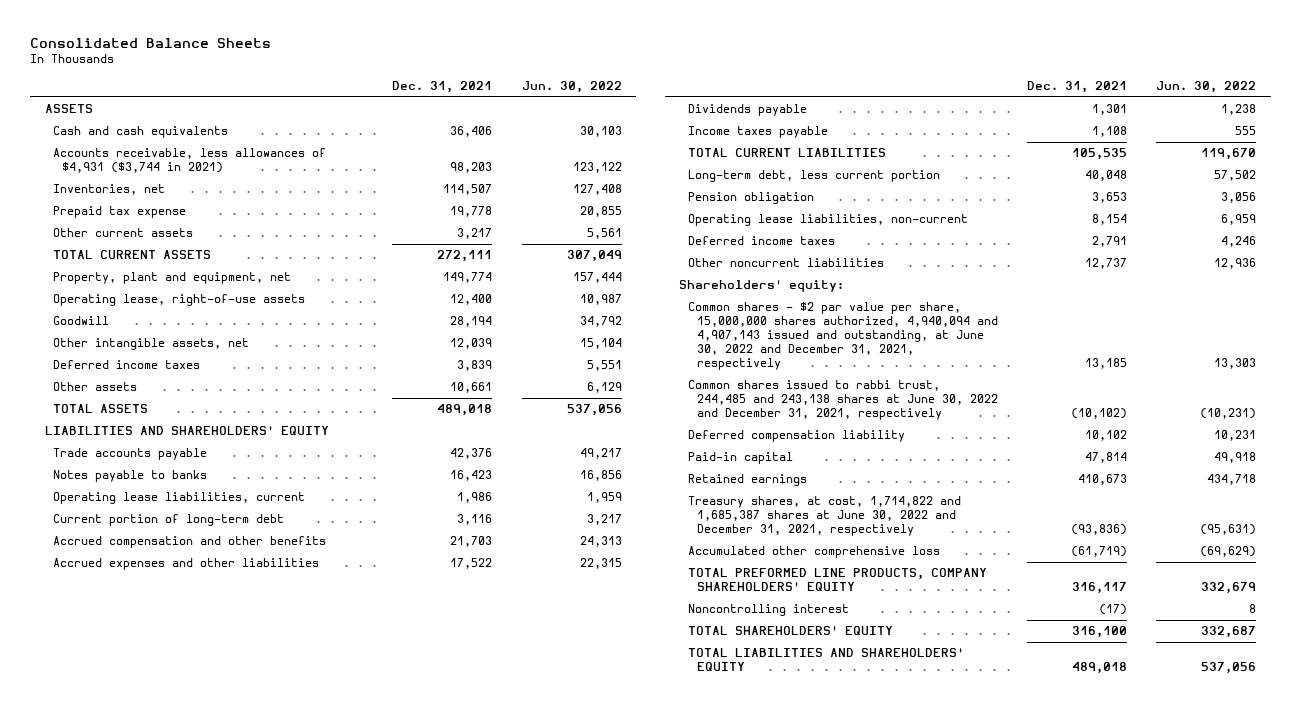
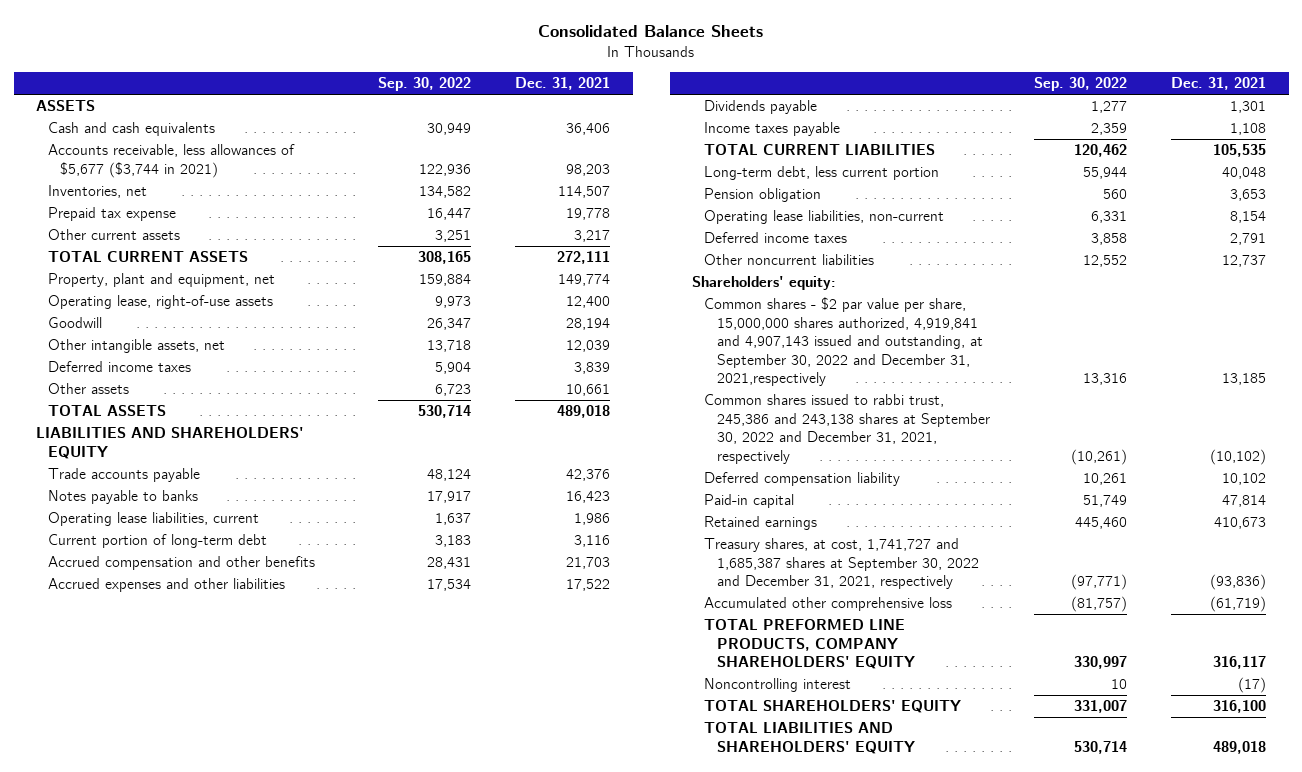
[521,80,622,93] Jun. 30, 2022 -> none
none -> [377,77,471,92] Sep. 30, 2022
[53,148,327,174] Accounts receivable, less allowances of $4,931 ($3,744 in 2021) -> [48,144,296,178] Accounts receivable, less allowances of $5,677 ($3,744 in 2021)
[687,302,998,371] Common shares - $2 par value per share, 15,000,000 shares authorized, 4,940,094 and 4,907,143 issued and outstanding, at June 30, 2022 and December 31, 2021, respectively -> [704,297,983,387] Common shares - $2 par value per share, 15,000,000 shares authorized, 4,919,841 and 4,907,143 issued and outstanding, at September 30, 2022 and December 31, 2021,respectively
[687,380,998,421] Common shares issued to rabbi trust, 244,485 and 243,138 shares at June 30, 2022 and December 31, 2021, respectively -> [704,394,990,464] Common shares issued to rabbi trust, 245,386 and 243,138 shares at September 30, 2022 and December 31, 2021, respectively
[687,496,961,537] Treasury shares, at cost, 1,714,822 and 1,685,387 shares at June 30, 2022 and December 31, 2021, respectively -> [704,538,979,590] Treasury shares, at cost, 1,741,727 and 1,685,387 shares at September 30, 2022 and December 31, 2021, respectively

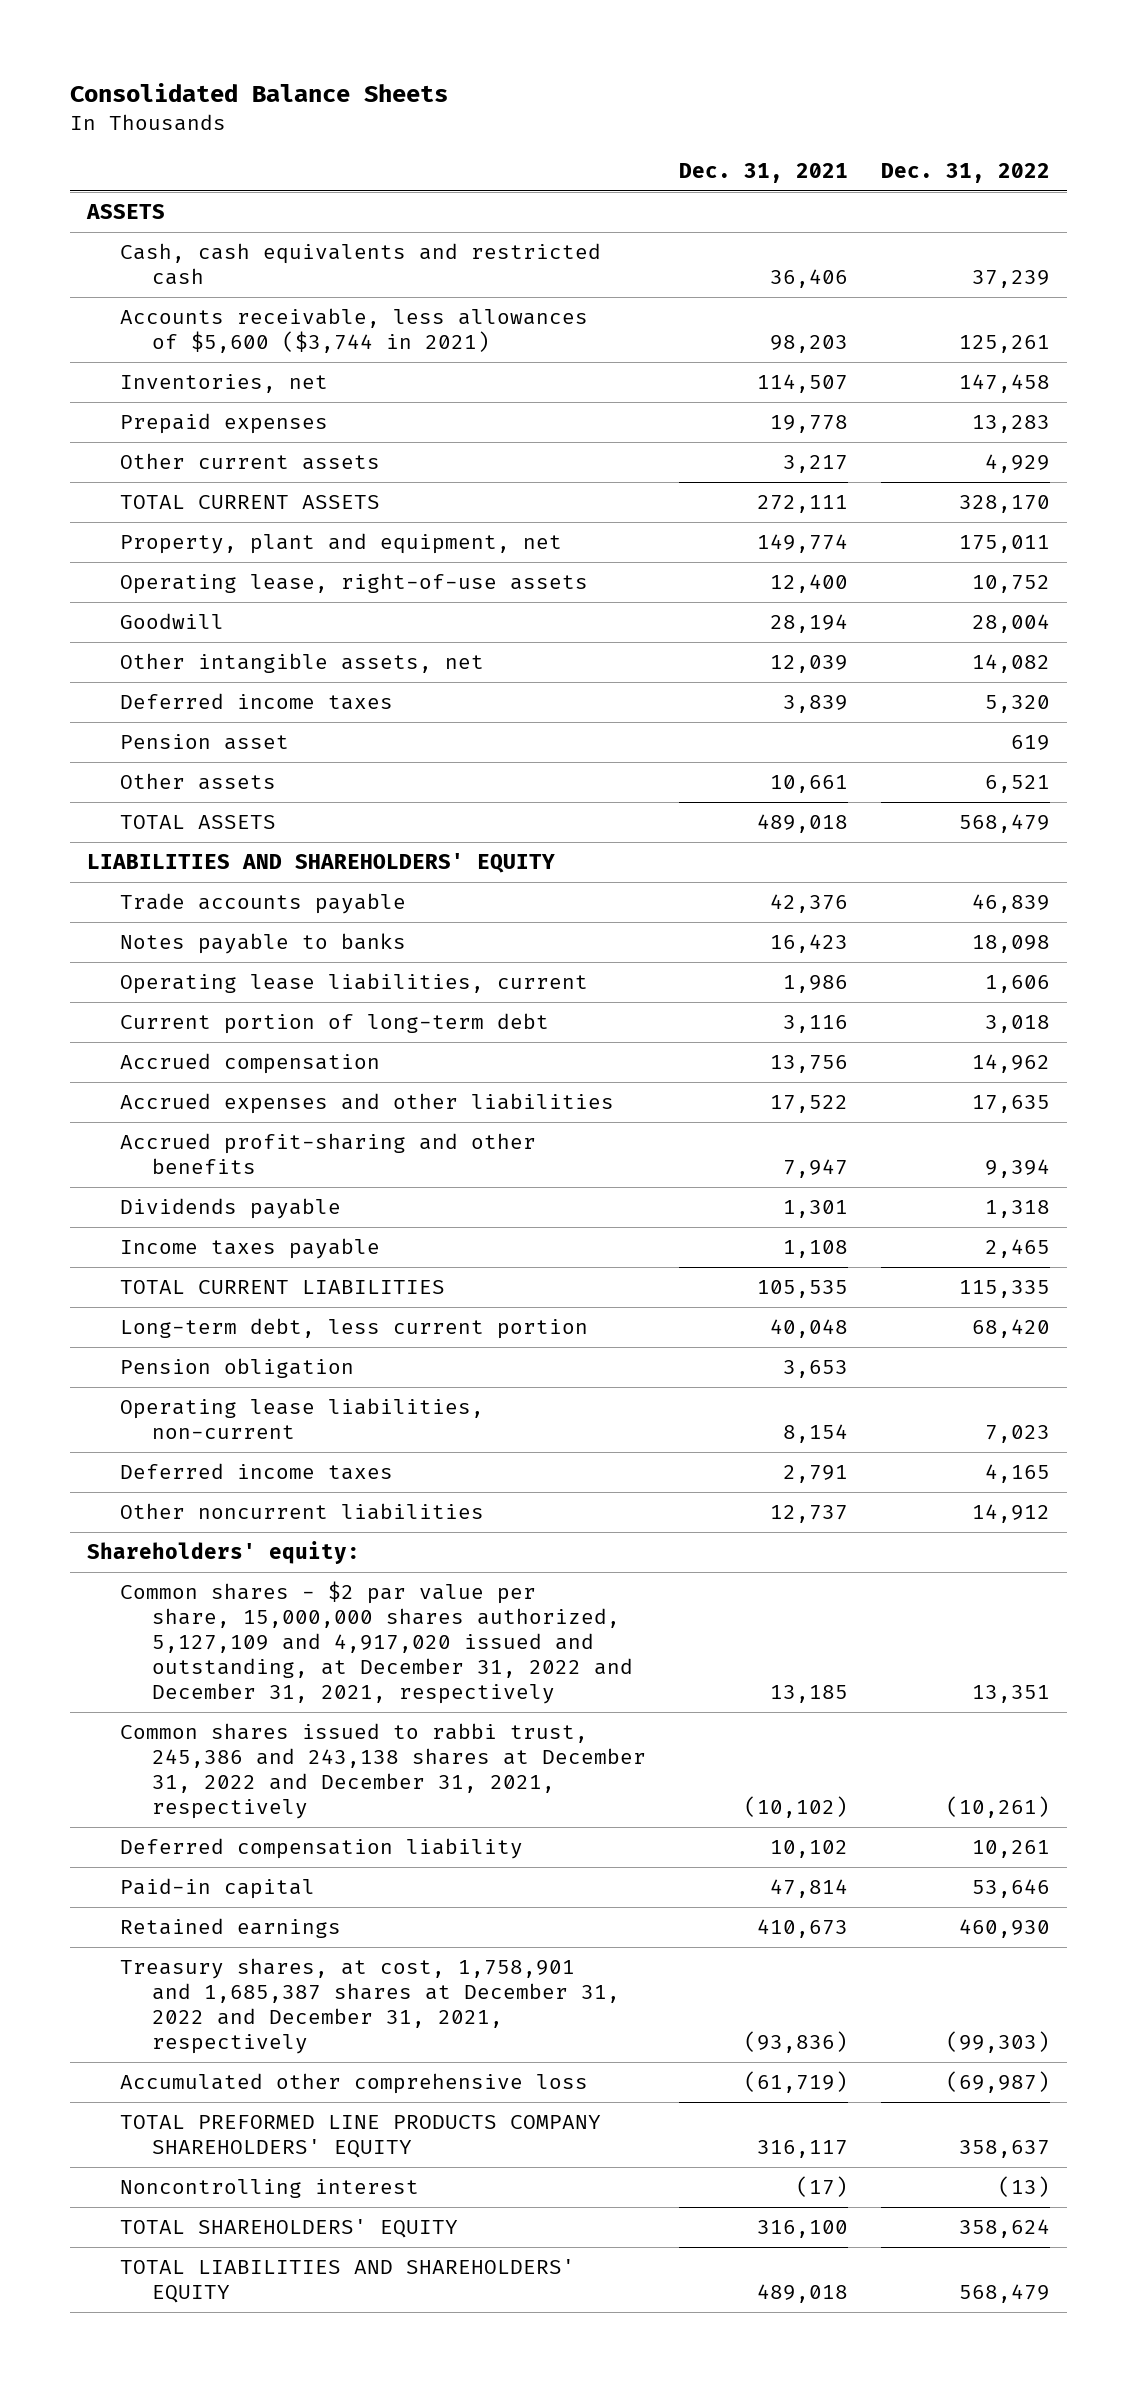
[377,77,471,92] Sep. 30, 2022 -> none
none -> [881,162,1051,183] Dec. 31, 2022
[48,122,216,137] Cash and cash equivalents -> [119,243,601,286] Cash, cash equivalents and restricted cash
[48,144,296,178] Accounts receivable, less allowances of $5,677 ($3,744 in 2021) -> [119,308,588,354] Accounts receivable, less allowances of $5,600 ($3,744 in 2021)
[48,207,177,222] Prepaid tax expense -> [119,413,328,435] Prepaid expenses
none -> [119,734,289,751] Pension asset
[48,556,316,571] Accrued compensation and other benefits -> [119,1053,380,1075] Accrued compensation
[566,557,611,570] 21,703 -> [770,1055,849,1074] 13,756
none -> [119,1133,536,1175] Accrued profit-sharing and other benefits
[704,297,983,387] Common shares - $2 par value per share, 15,000,000 shares authorized, 4,919,841 and 4,907,143 issued and outstanding, at September 30, 2022 and December 31, 2021,respectively -> [119,1581,634,1704] Common shares - $2 par value per share, 15,000,000 shares authorized, 5,127,109 and 4,917,020 issued and outstanding, at December 31, 2022 and December 31, 2021, respectively
[704,394,990,464] Common shares issued to rabbi trust, 245,386 and 243,138 shares at September 30, 2022 and December 31, 2021, respectively -> [119,1723,647,1819] Common shares issued to rabbi trust, 245,386 and 243,138 shares at December 31, 2022 and December 31, 2021, respectively
[704,538,979,590] Treasury shares, at cost, 1,741,727 and 1,685,387 shares at September 30, 2022 and December 31, 2021, respectively -> [119,1958,621,2054] Treasury shares, at cost, 1,758,901 and 1,685,387 shares at December 31, 2022 and December 31, 2021, respectively
[704,619,915,670] TOTAL PREFORMED LINE PRODUCTS, COMPANY SHAREHOLDERS' EQUITY -> [119,2115,601,2159] TOTAL PREFORMED LINE PRODUCTS COMPANY SHAREHOLDERS' EQUITY

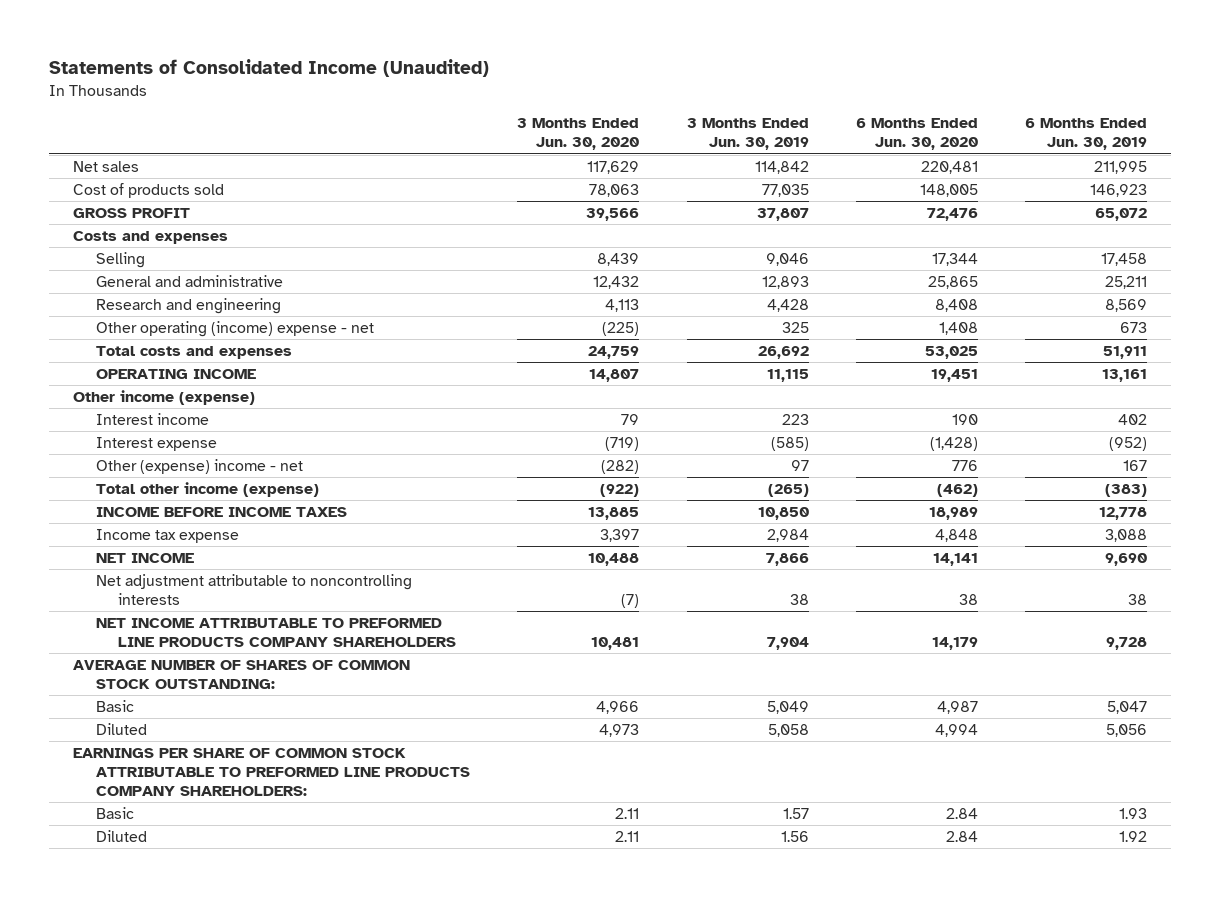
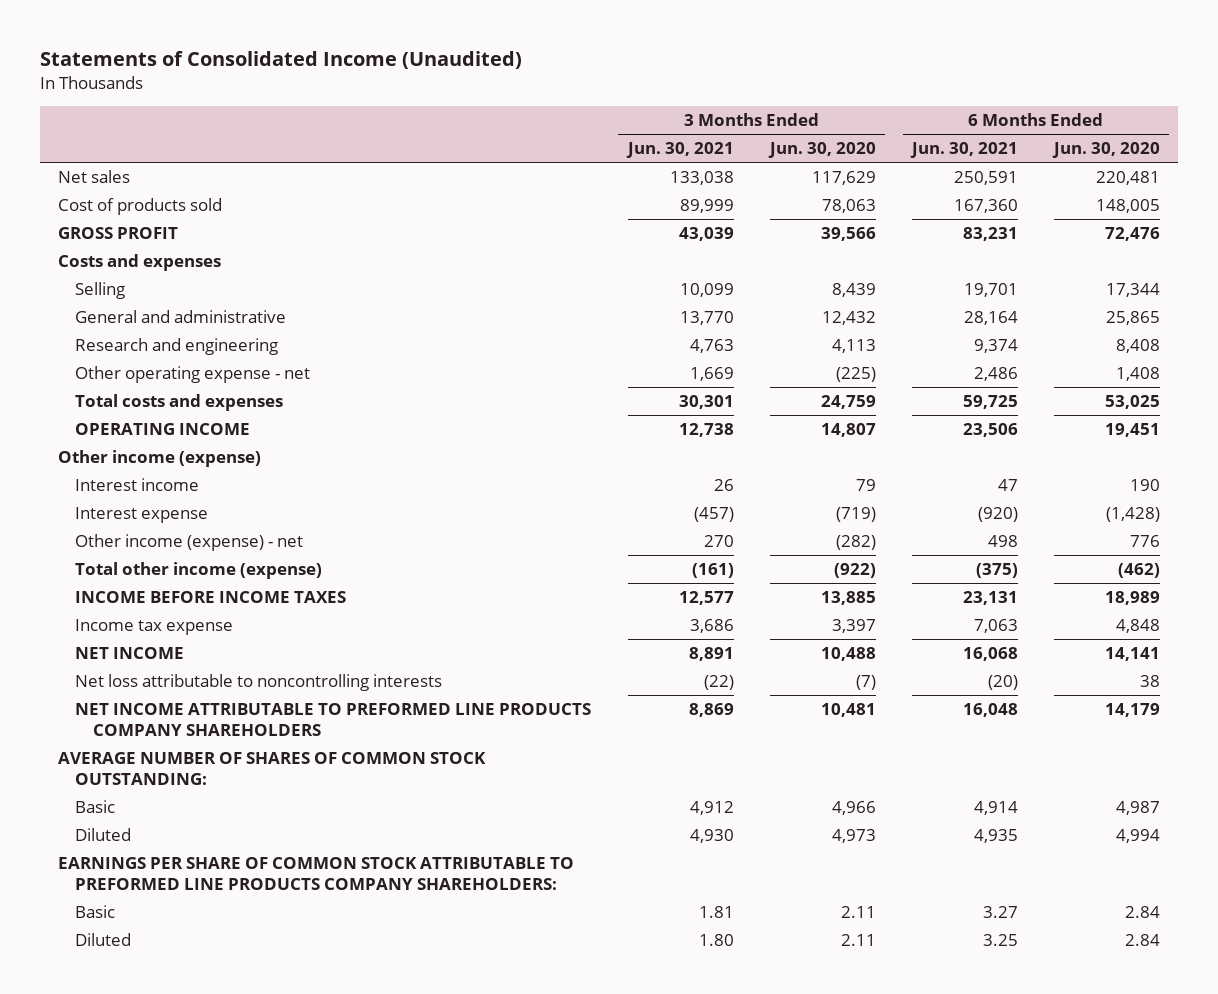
[686,118,809,151] 3 Months Ended Jun. 30, 2019 -> none
[1025,118,1148,151] 6 Months Ended Jun. 30, 2019 -> none
none -> [625,142,734,159] Jun. 30, 2021
none -> [910,142,1019,159] Jun. 30, 2021
[95,320,374,337] Other operating (income) expense - net -> [75,366,311,384] Other operating expense - net
[95,458,303,474] Other (expense) income - net -> [75,534,304,552] Other income (expense) - net
[95,573,412,606] Net adjustment attributable to noncontrolling interests -> [75,674,443,692] Net loss attributable to noncontrolling interests

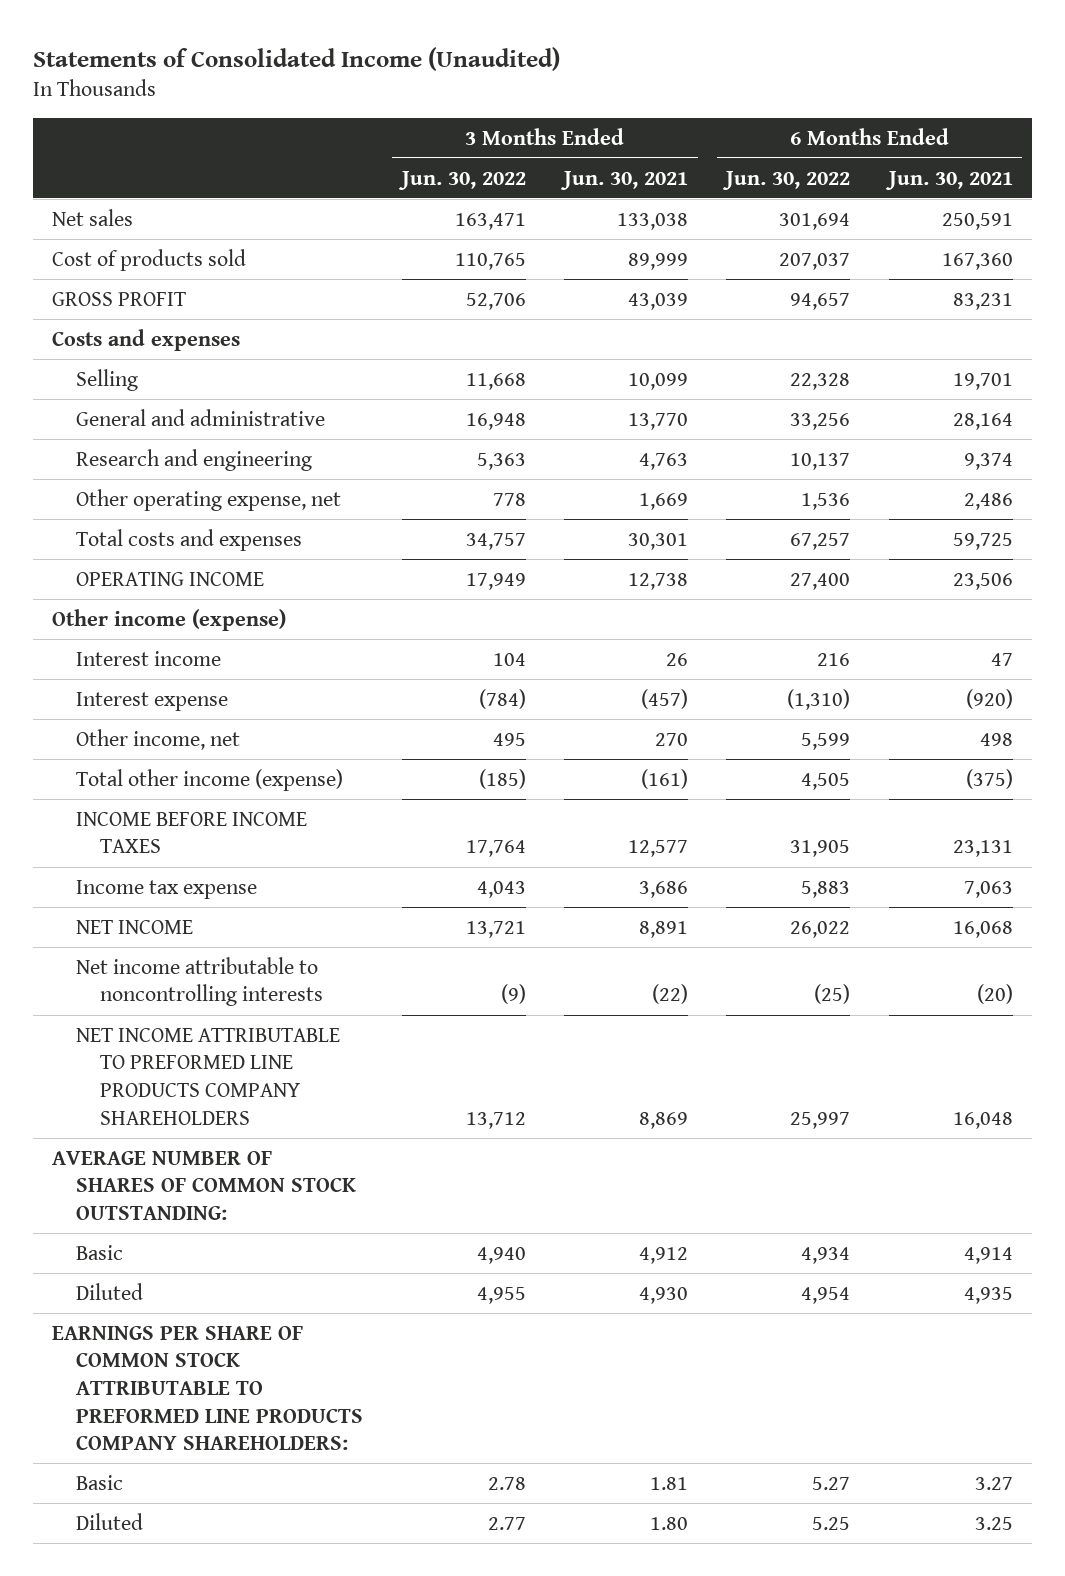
[767,142,876,159] Jun. 30, 2020 -> none
[1052,142,1161,159] Jun. 30, 2020 -> none
none -> [397,170,526,190] Jun. 30, 2022
none -> [722,170,851,190] Jun. 30, 2022
[75,366,311,384] Other operating expense - net -> [76,488,342,511] Other operating expense, net
[75,534,304,552] Other income (expense) - net -> [76,728,241,750] Other income, net
[75,674,443,692] Net loss attributable to noncontrolling interests -> [76,956,324,1007] Net income attributable to noncontrolling interests

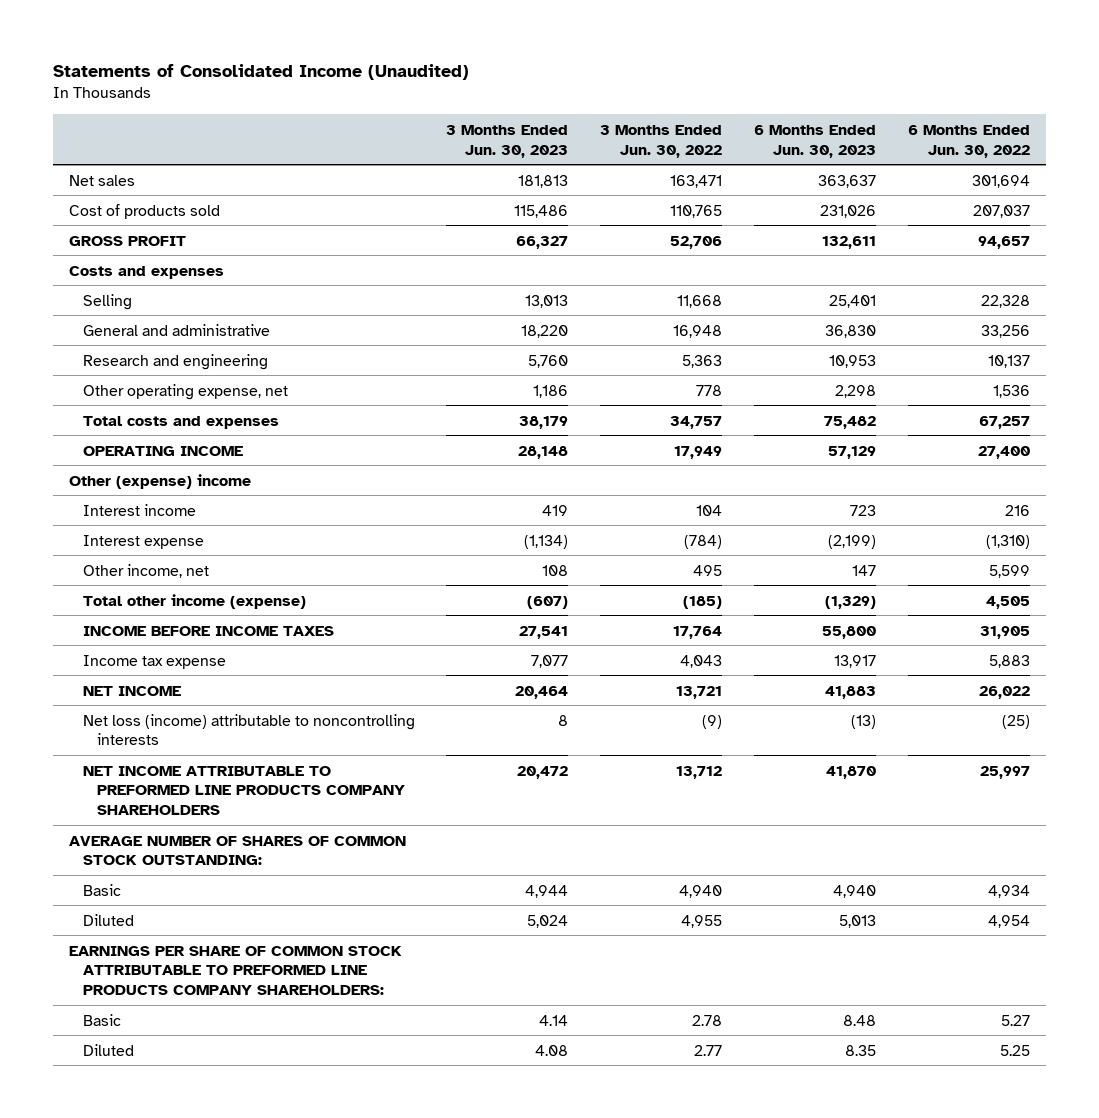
[559,170,688,190] Jun. 30, 2021 -> none
[884,170,1013,190] Jun. 30, 2021 -> none
none -> [446,124,569,158] 3 Months Ended Jun. 30, 2023
none -> [754,124,877,158] 6 Months Ended Jun. 30, 2023
[51,608,286,631] Other income (expense) -> [68,473,251,489] Other (expense) income
[76,956,324,1007] Net income attributable to noncontrolling interests -> [82,713,415,746] Net loss (income) attributable to noncontrolling interests

